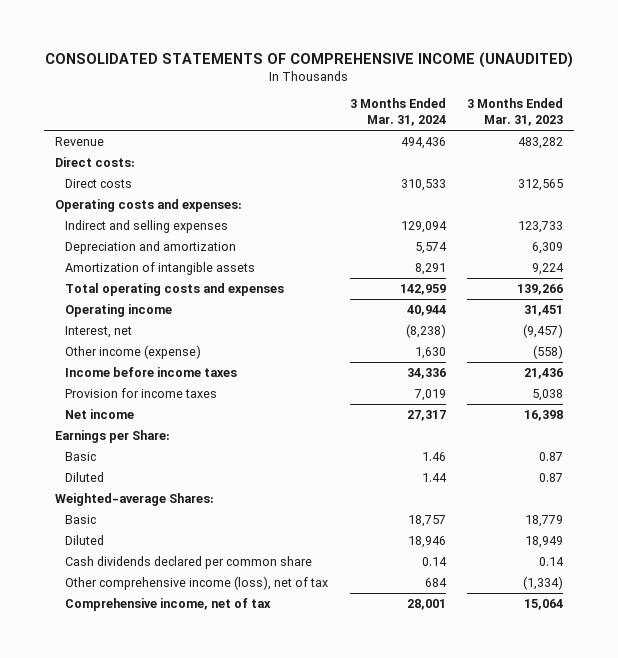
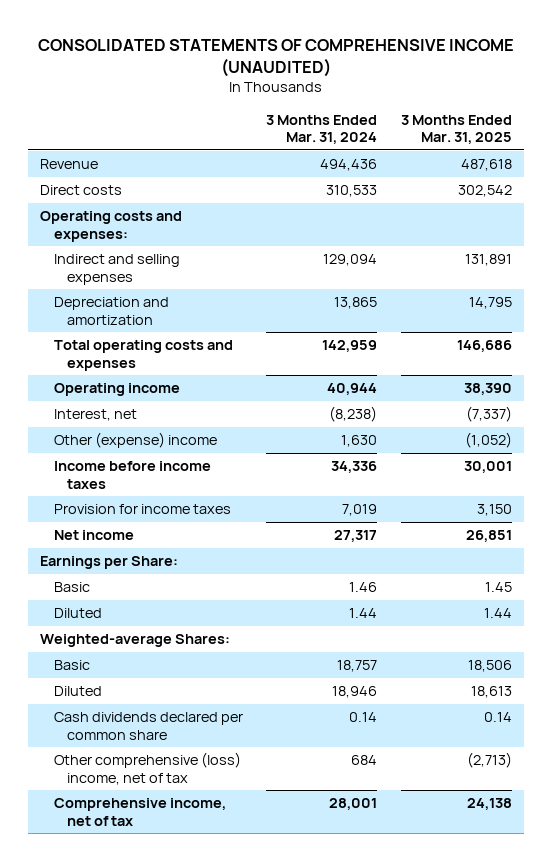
[467,98,564,127] 3 Months Ended Mar. 31, 2023 -> none
none -> [401,114,513,144] 3 Months Ended Mar. 31, 2025
[54,157,135,168] Direct costs: -> none
[65,262,256,276] Amortization of intangible assets -> none
[414,242,447,255] 5,574 -> [334,297,378,310] 13,865
[65,345,202,360] Other income (expense) -> [53,432,217,449] Other (expense) income
[65,576,329,591] Other comprehensive income (loss), net of tax -> [53,752,241,785] Other comprehensive (loss) income, net of tax

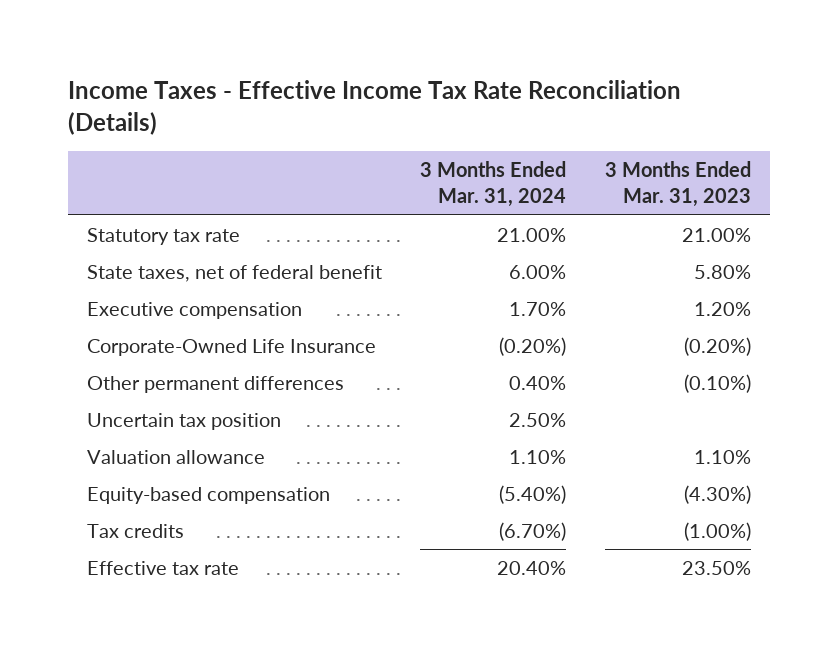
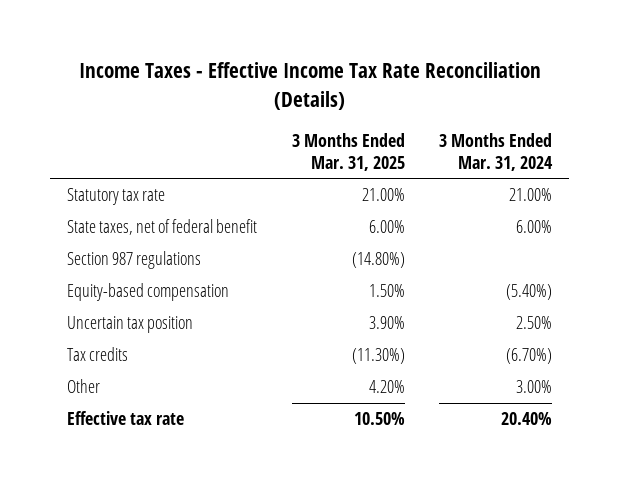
[604,161,751,208] 3 Months Ended Mar. 31, 2023 -> none
none -> [291,132,405,171] 3 Months Ended Mar. 31, 2025
[87,302,303,320] Executive compensation -> none
[87,339,377,357] Corporate-Owned Life Insurance -> none
[87,376,345,394] Other permanent differences -> none
[87,450,266,465] Valuation allowance -> none
none -> [67,251,202,270] Section 987 regulations
[87,413,282,431] Uncertain tax position -> [67,316,194,334] Uncertain tax position
none -> [67,379,101,394] Other

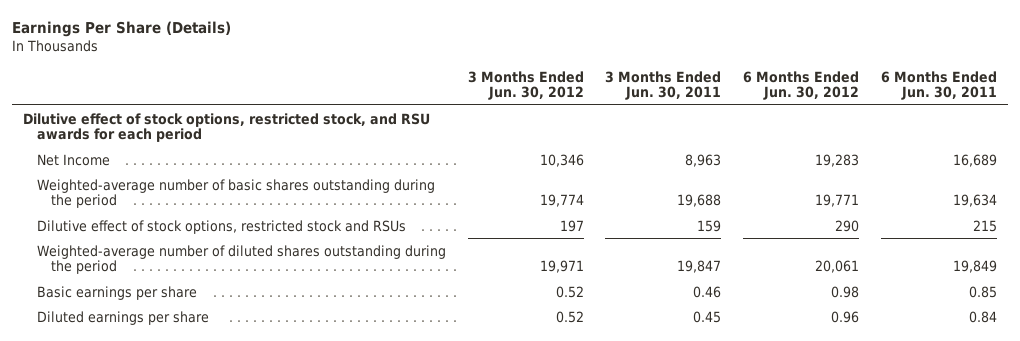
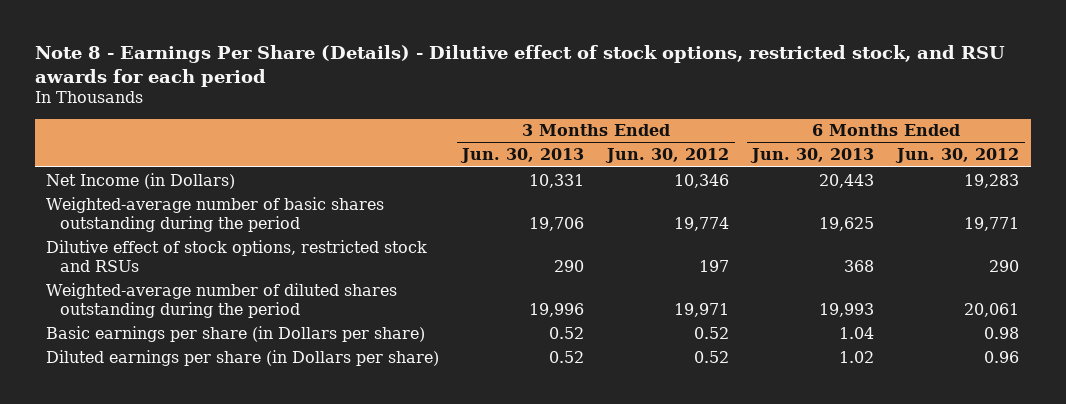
[12,20,232,37] Earnings Per Share (Details) -> [34,44,1005,87] Note 8 - Earnings Per Share (Details) - Dilutive effect of stock options, restricted stock, and RSU awards for each period
[605,70,722,100] 3 Months Ended Jun. 30, 2011 -> none
[880,70,997,100] 6 Months Ended Jun. 30, 2011 -> none
none -> [460,148,585,164] Jun. 30, 2013
none -> [750,148,875,164] Jun. 30, 2013
[23,112,431,142] Dilutive effect of stock options, restricted stock, and RSU awards for each period -> none
[37,153,111,166] Net Income -> [46,172,236,189] Net Income (in Dollars)
[37,285,198,300] Basic earnings per share -> [46,325,426,342] Basic earnings per share (in Dollars per share)
[37,310,210,325] Diluted earnings per share -> [46,349,440,366] Diluted earnings per share (in Dollars per share)

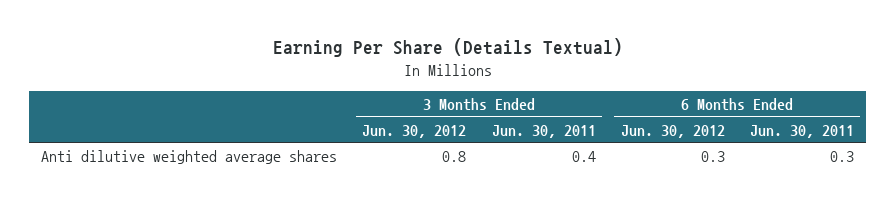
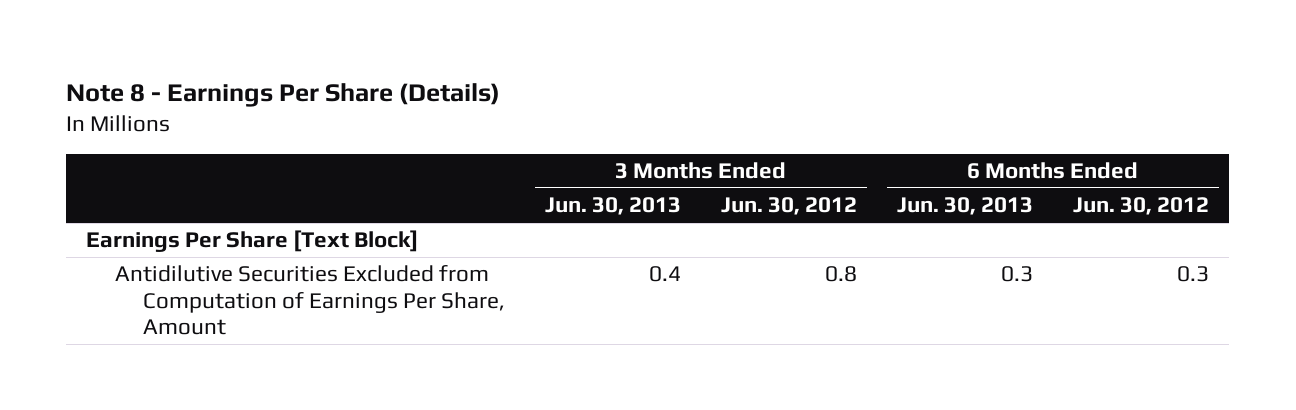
[272,38,623,58] Earning Per Share (Details Textual) -> [66,83,501,108] Note 8 - Earnings Per Share (Details)
[491,124,596,138] Jun. 30, 2011 -> none
[749,124,854,138] Jun. 30, 2011 -> none
none -> [545,197,682,216] Jun. 30, 2013
none -> [897,197,1034,216] Jun. 30, 2013
none -> [86,230,419,253] Earnings Per Share [Text Block]
[41,150,338,165] Anti dilutive weighted average shares -> [114,265,506,336] Antidilutive Securities Excluded from Computation of Earnings Per Share, Amount

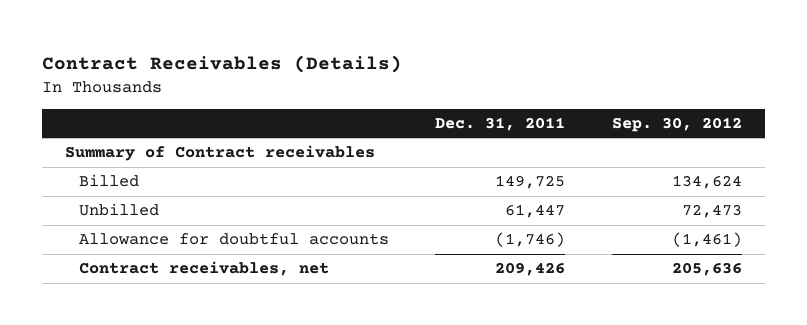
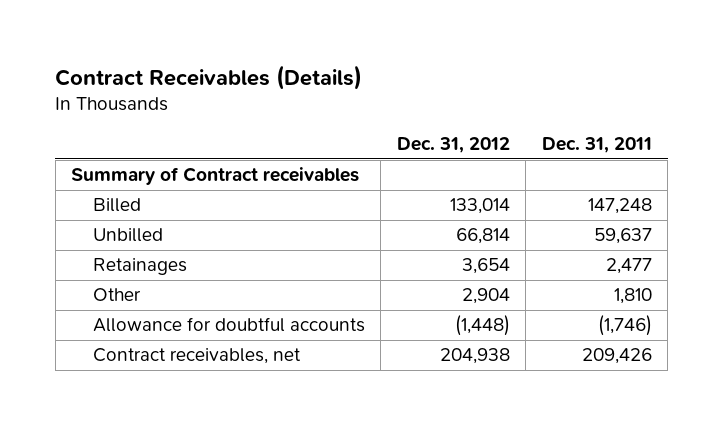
[612,116,743,132] Sep. 30, 2012 -> none
none -> [396,137,510,154] Dec. 31, 2012
[495,175,566,190] 149,725 -> [587,198,652,215] 147,248
[505,204,566,219] 61,447 -> [593,228,652,245] 59,637
none -> [92,258,187,276] Retainages
none -> [92,288,141,302] Other

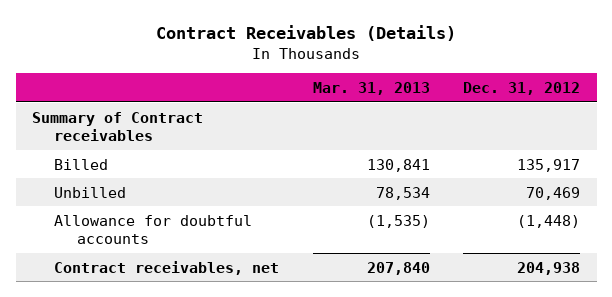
[541,137,652,154] Dec. 31, 2011 -> none
none -> [312,82,430,96] Mar. 31, 2013
[92,258,187,276] Retainages -> none
[92,288,141,302] Other -> none
[449,198,510,215] 133,014 -> [516,158,580,172] 135,917
[455,228,510,245] 66,814 -> [525,186,580,200] 70,469

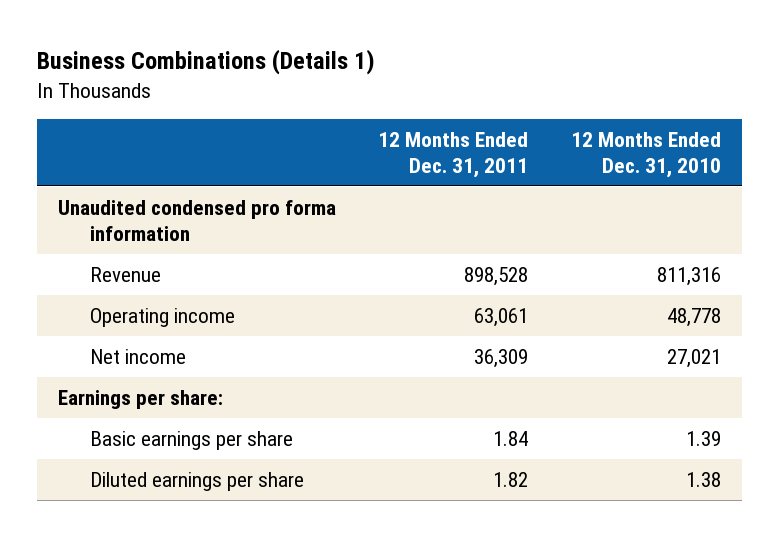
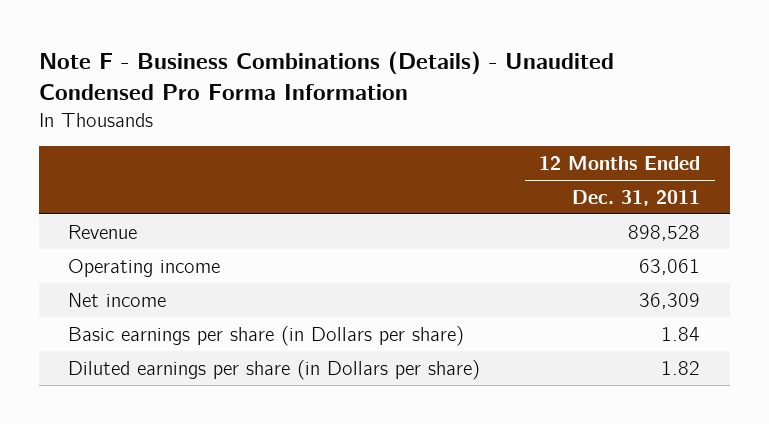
[36,49,375,76] Business Combinations (Details 1) -> [38,51,614,101] Note F - Business Combinations (Details) - Unaudited Condensed Pro Forma Information
[570,131,721,178] 12 Months Ended Dec. 31, 2010 -> none
[57,199,336,242] Unaudited condensed pro forma information -> none
[57,389,223,409] Earnings per share: -> none
[89,430,293,450] Basic earnings per share -> [68,325,465,346] Basic earnings per share (in Dollars per share)
[89,471,304,491] Diluted earnings per share -> [68,359,481,380] Diluted earnings per share (in Dollars per share)

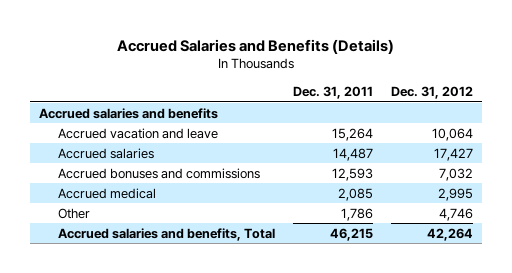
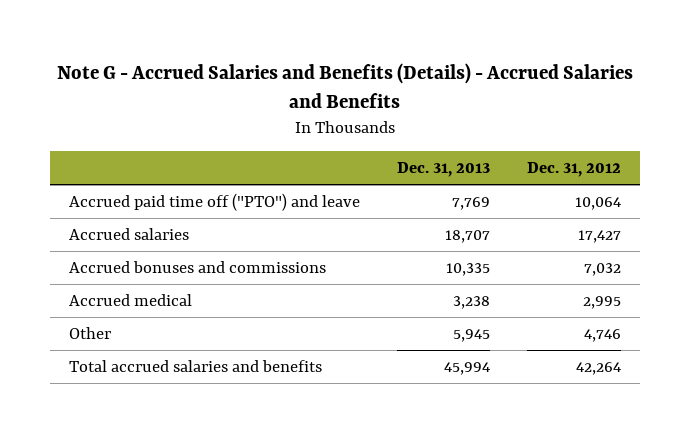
[117,38,395,54] Accrued Salaries and Benefits (Details) -> [57,62,634,108] Note G - Accrued Salaries and Benefits (Details) - Accrued Salaries and Benefits
[293,86,374,100] Dec. 31, 2011 -> none
none -> [397,161,491,177] Dec. 31, 2013
[39,107,219,119] Accrued salaries and benefits -> none
[58,127,219,139] Accrued vacation and leave -> [68,192,360,211] Accrued paid time off ("PTO") and leave
[58,227,276,241] Accrued salaries and benefits, Total -> [68,359,322,372] Total accrued salaries and benefits

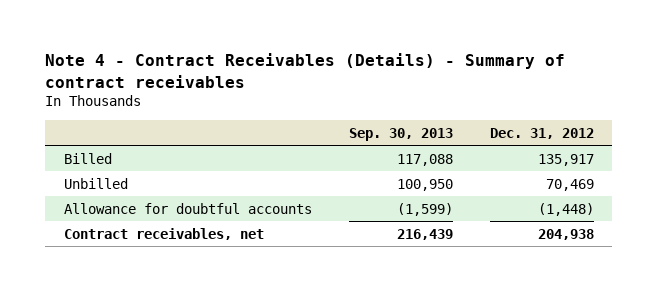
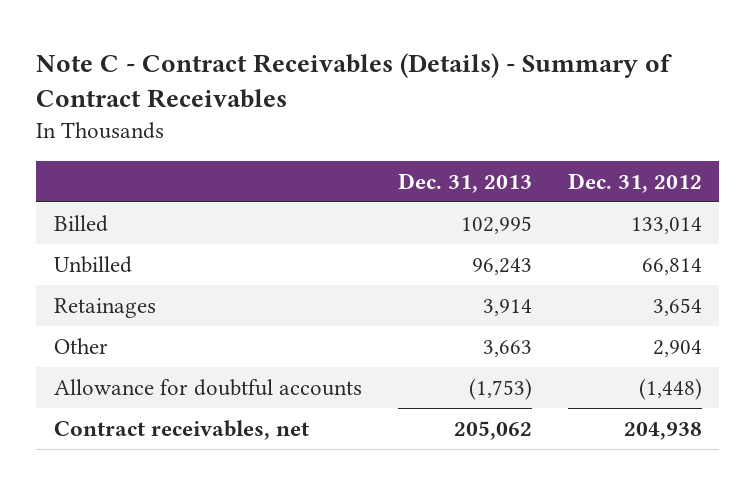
[44,53,565,88] Note 4 - Contract Receivables (Details) - Summary of contract receivables -> [36,52,673,109] Note C - Contract Receivables (Details) - Summary of Contract Receivables
[348,127,453,141] Sep. 30, 2013 -> none
none -> [397,172,532,193] Dec. 31, 2013
[537,153,594,166] 135,917 -> [630,216,702,234] 133,014
[545,178,594,191] 70,469 -> [641,257,702,275] 66,814
none -> [54,297,157,318] Retainages
none -> [54,337,109,354] Other

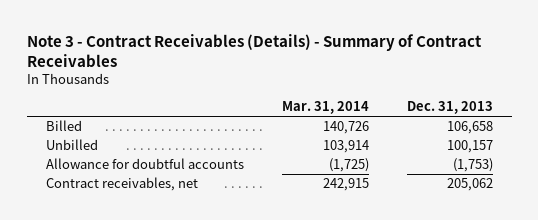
[36,52,673,109] Note C - Contract Receivables (Details) - Summary of Contract Receivables -> [26,33,482,67] Note 3 - Contract Receivables (Details) - Summary of Contract Receivables
[567,172,702,193] Dec. 31, 2012 -> none
none -> [281,101,369,115] Mar. 31, 2014
[54,297,157,318] Retainages -> none
[54,337,109,354] Other -> none
[460,215,532,234] 102,995 -> [446,121,493,135] 106,658
[471,257,532,275] 96,243 -> [446,140,493,154] 100,157

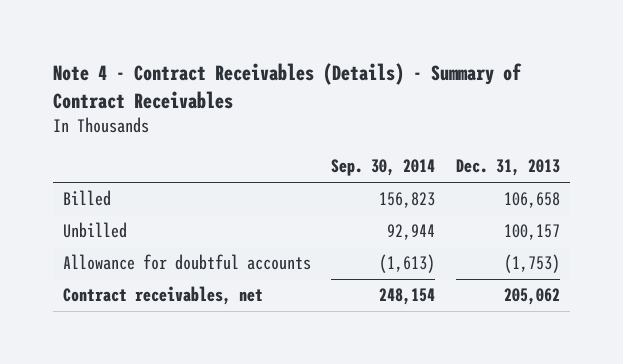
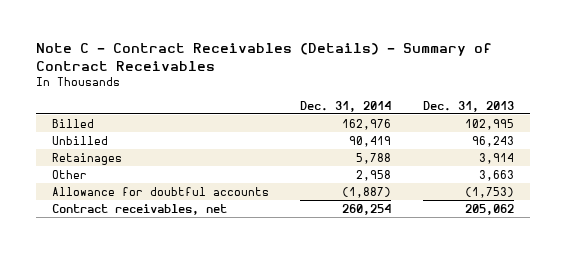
[52,63,522,110] Note 4 - Contract Receivables (Details) - Summary of Contract Receivables -> [35,43,492,71] Note C - Contract Receivables (Details) - Summary of Contract Receivables
[331,159,436,177] Sep. 30, 2014 -> none
none -> [300,100,392,112] Dec. 31, 2014
[504,192,561,209] 106,658 -> [464,118,514,130] 102,995
[504,224,561,241] 100,157 -> [471,135,514,147] 96,243
none -> [51,152,122,165] Retainages
none -> [51,169,87,179] Other

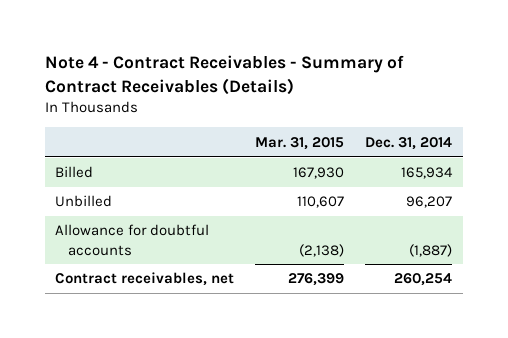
[35,43,492,71] Note C - Contract Receivables (Details) - Summary of Contract Receivables -> [44,55,404,95] Note 4 - Contract Receivables - Summary of Contract Receivables (Details)
[422,100,514,112] Dec. 31, 2013 -> none
none -> [255,136,345,150] Mar. 31, 2015
[51,152,122,165] Retainages -> none
[51,169,87,179] Other -> none
[342,118,392,130] 162,976 -> [401,167,454,180] 165,934
[349,135,392,147] 90,419 -> [406,196,453,209] 96,207

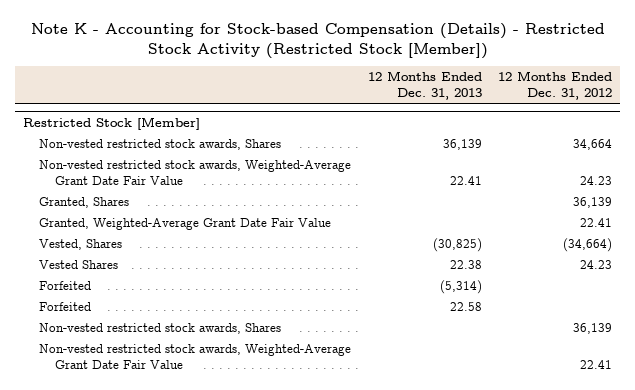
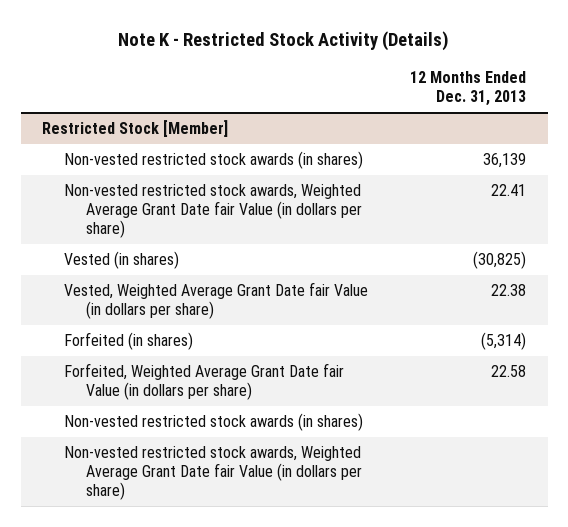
[30,23,605,59] Note K - Accounting for Stock-based Compensation (Details) - Restricted Stock Activity (Restricted Stock [Member]) -> [118,30,450,51] Note K - Restricted Stock Activity (Details)
[498,71,613,101] 12 Months Ended Dec. 31, 2012 -> none
[39,196,130,208] Granted, Shares -> none
[39,217,332,230] Granted, Weighted-Average Grant Date Fair Value -> none
[39,138,282,150] Non-vested restricted stock awards, Shares -> [63,151,363,170] Non-vested restricted stock awards (in shares)
[39,159,352,185] Non-vested restricted stock awards, Weighted-Average Grant Date Fair Value -> [63,184,362,239] Non-vested restricted stock awards, Weighted Average Grant Date fair Value (in dollars per share)
[39,238,123,250] Vested, Shares -> [63,251,179,270] Vested (in shares)
[39,259,119,269] Vested Shares -> [63,282,368,320] Vested, Weighted Average Grant Date fair Value (in dollars per share)
[39,280,92,290] Forfeited -> [63,332,193,351] Forfeited (in shares)
[39,301,92,311] Forfeited -> [63,363,344,401] Forfeited, Weighted Average Grant Date fair Value (in dollars per share)
[39,322,282,334] Non-vested restricted stock awards, Shares -> [63,413,363,432] Non-vested restricted stock awards (in shares)
[39,343,352,369] Non-vested restricted stock awards, Weighted-Average Grant Date Fair Value -> [63,446,362,501] Non-vested restricted stock awards, Weighted Average Grant Date fair Value (in dollars per share)

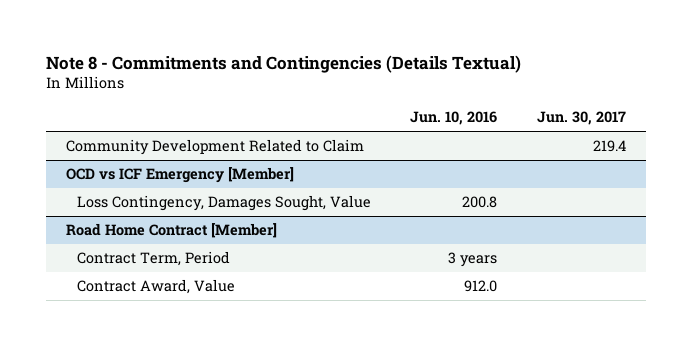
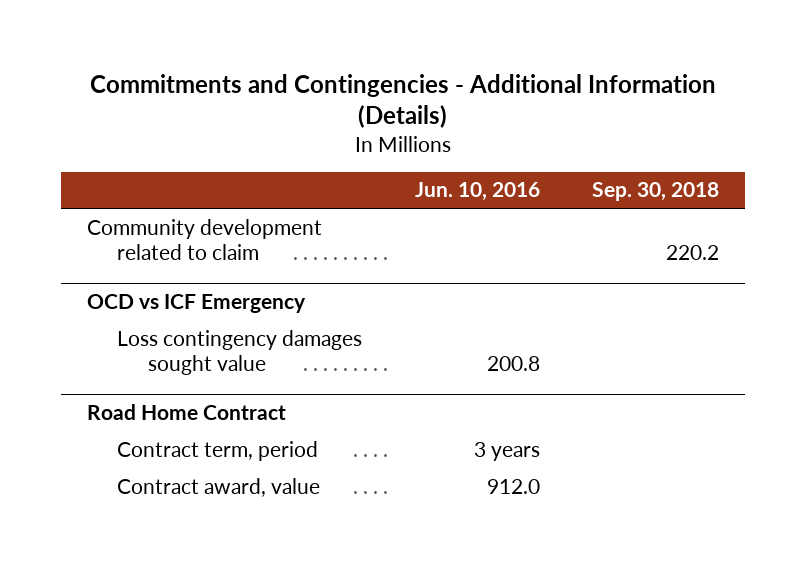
[45,54,521,73] Note 8 - Commitments and Contingencies (Details Textual) -> [89,73,716,129] Commitments and Contingencies - Additional Information (Details)
[537,111,627,126] Jun. 30, 2017 -> none
none -> [591,182,719,202] Sep. 30, 2018
[65,139,364,156] Community Development Related to Claim -> [87,218,323,260] Community development related to claim
[65,167,294,184] OCD vs ICF Emergency [Member] -> [87,294,307,314] OCD vs ICF Emergency
[76,195,371,212] Loss Contingency, Damages Sought, Value -> [117,329,363,375] Loss contingency damages sought value
[65,223,277,239] Road Home Contract [Member] -> [87,404,287,421] Road Home Contract
[76,251,230,267] Contract Term, Period -> [117,440,319,461] Contract term, period
[76,279,235,295] Contract Award, Value -> [117,477,321,497] Contract award, value

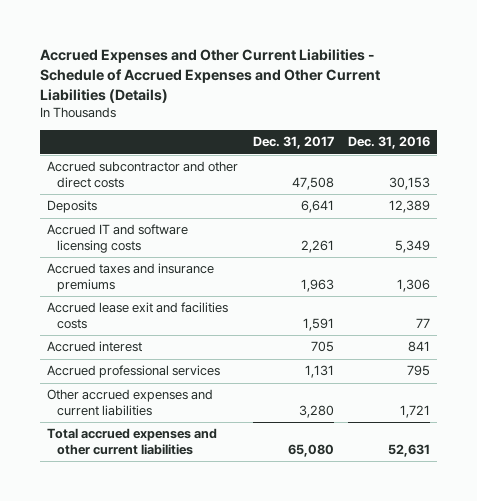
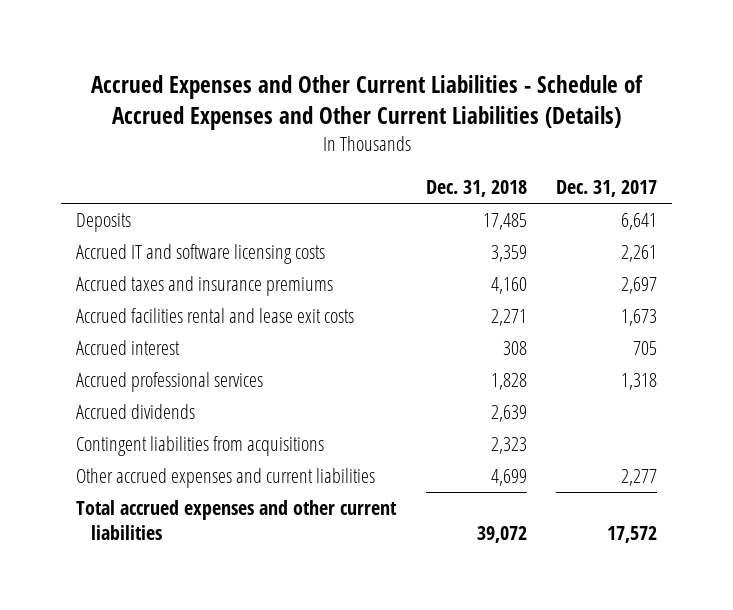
[348,136,431,150] Dec. 31, 2016 -> none
none -> [425,180,527,198] Dec. 31, 2018
[47,161,239,188] Accrued subcontractor and other direct costs -> none
[300,278,334,292] 1,963 -> [620,277,657,295] 2,697
[47,302,229,329] Accrued lease exit and facilities costs -> [76,308,355,324] Accrued facilities rental and lease exit costs
[302,317,334,331] 1,591 -> [620,309,657,327] 1,673
[304,365,334,379] 1,131 -> [620,373,657,391] 1,318
none -> [76,404,196,420] Accrued dividends
none -> [76,436,325,457] Contingent liabilities from acquisitions
[298,404,334,418] 3,280 -> [620,469,657,487] 2,277
[287,443,334,457] 65,080 -> [606,525,657,543] 17,572

